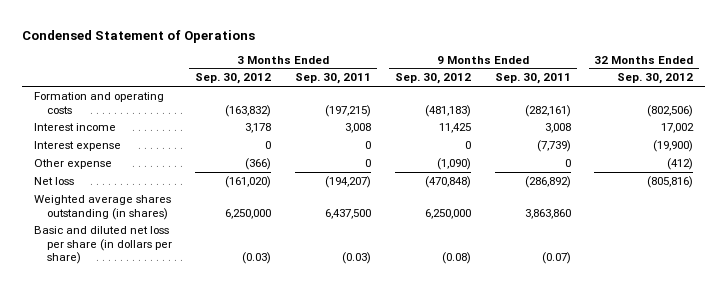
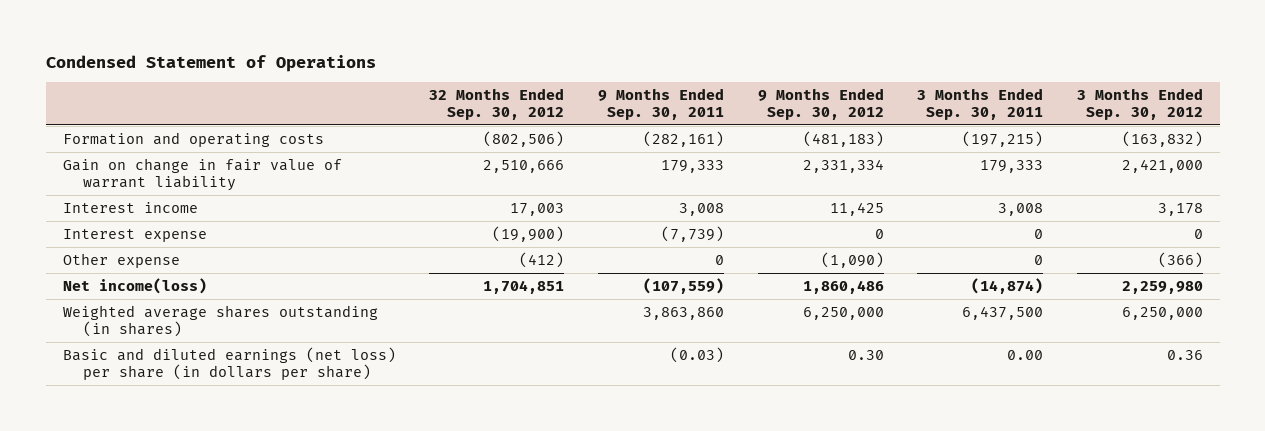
none -> [62,157,342,191] Gain on change in fair value of warrant liability
[661,122,695,133] 17,002 -> [510,202,565,216] 17,003
[33,176,74,185] Net loss -> [62,277,207,294] Net income(loss)
[225,175,272,188] (161,020) -> [1121,280,1203,294] 2,259,980
[325,175,372,188] (194,207) -> [971,277,1044,294] (14,874)
[424,175,471,188] (470,848) -> [802,279,884,294] 1,860,486
[524,175,571,188] (286,892) -> [642,277,724,294] (107,559)
[647,175,694,188] (805,816) -> [483,279,565,294] 1,704,851
[33,225,172,265] Basic and diluted net loss per share (in dollars per share) -> [62,346,396,380] Basic and diluted earnings (net loss) per share (in dollars per share)
[242,252,272,265] (0.03) -> [1166,349,1203,360] 0.36
[342,252,372,265] (0.03) -> [1007,349,1044,360] 0.00
[441,252,471,265] (0.08) -> [847,349,884,360] 0.30
[541,252,571,265] (0.07) -> [669,346,724,363] (0.03)

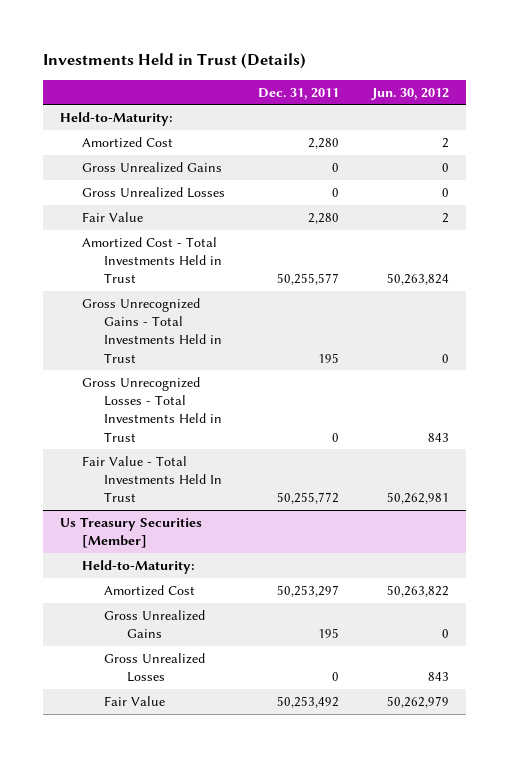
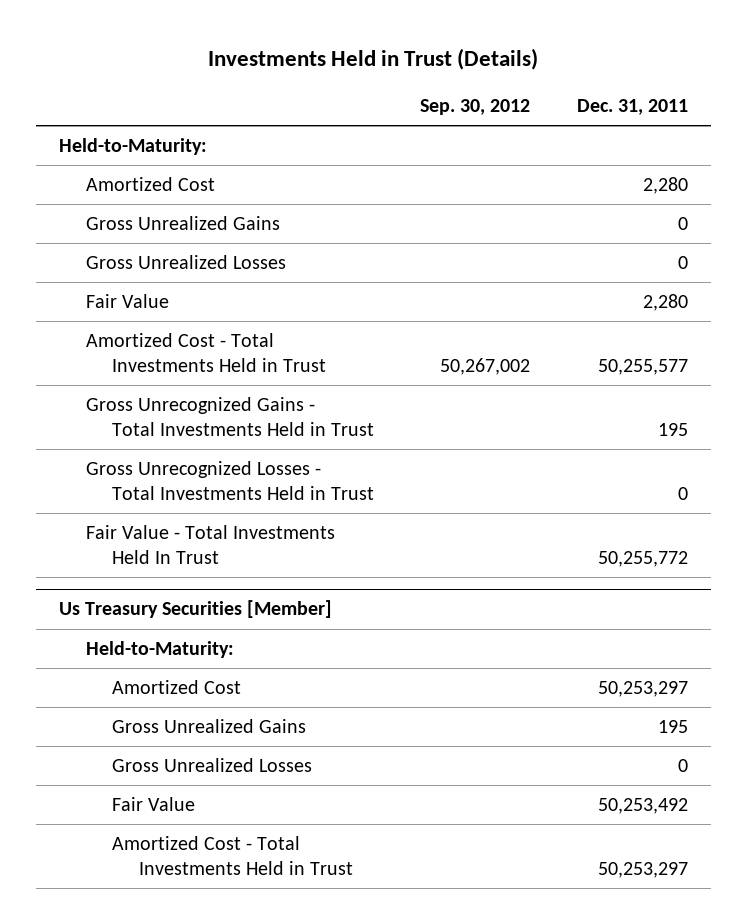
[371,87,450,100] Jun. 30, 2012 -> none
none -> [420,99,531,116] Sep. 30, 2012
none -> [112,836,353,875] Amortized Cost - Total Investments Held in Trust

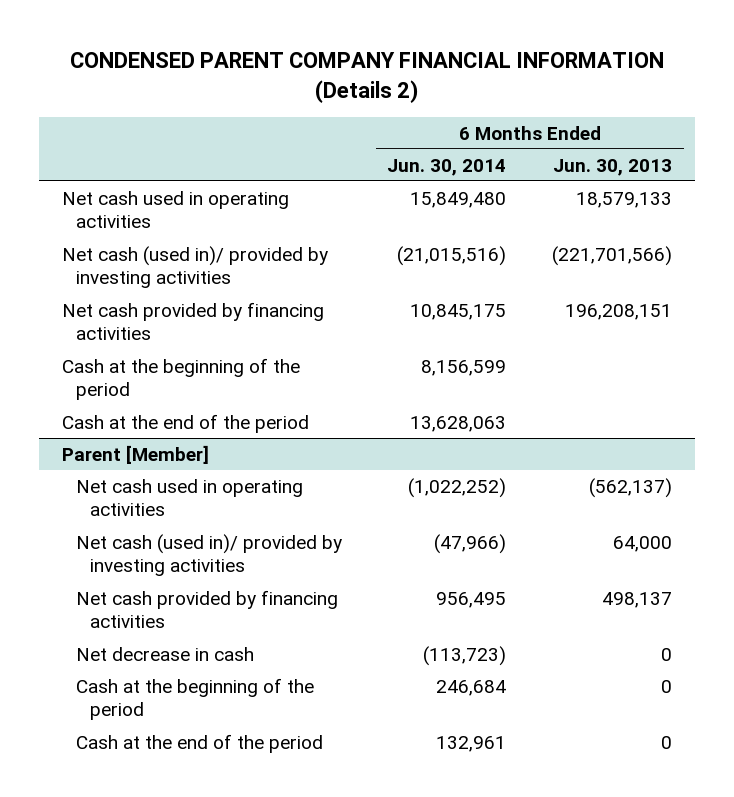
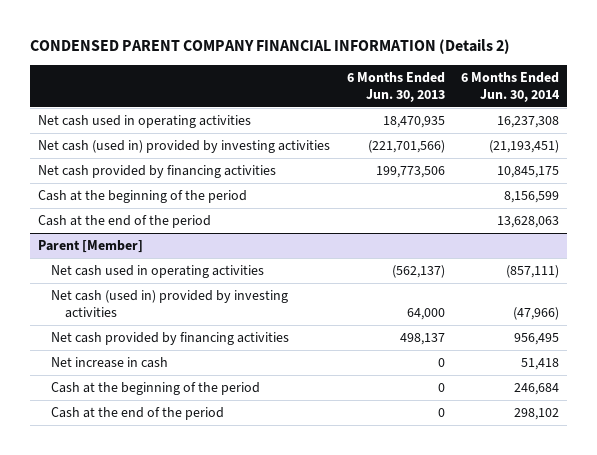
[410,191,507,208] 15,849,480 -> [497,116,560,129] 16,237,308
[576,191,673,208] 18,579,133 -> [382,116,445,129] 18,470,935
[61,245,328,289] Net cash (used in)/ provided by investing activities -> [37,140,330,154] Net cash (used in) provided by investing activities
[397,245,507,266] (21,015,516) -> [489,140,560,154] (21,193,451)
[565,303,673,320] 196,208,151 -> [375,166,445,179] 199,773,506
[408,477,507,498] (1,022,252) -> [506,265,560,279] (857,111)
[75,533,342,577] Net cash (used in)/ provided by investing activities -> [51,290,289,318] Net cash (used in) provided by investing activities
[75,646,254,661] Net decrease in cash -> [51,357,169,369] Net increase in cash
[423,645,507,666] (113,723) -> [521,358,560,371] 51,418
[436,735,507,752] 132,961 -> [514,408,560,421] 298,102

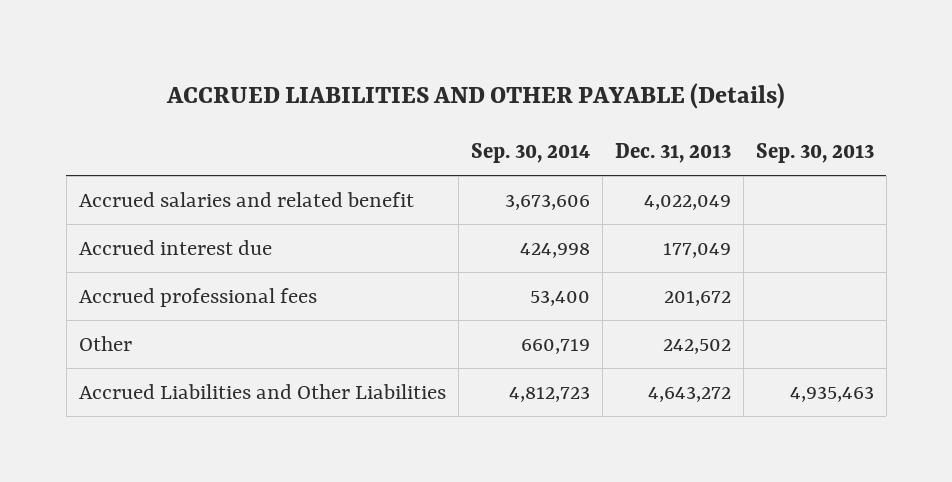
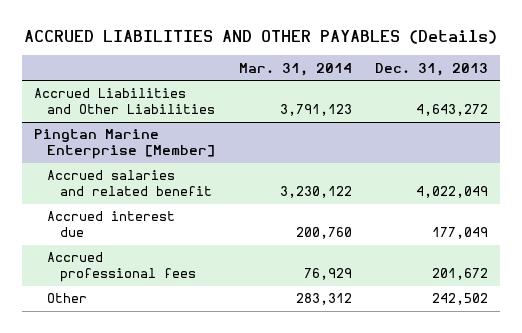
[166,83,786,110] ACCRUED LIABILITIES AND OTHER PAYABLE (Details) -> [24,30,498,45] ACCRUED LIABILITIES AND OTHER PAYABLES (Details)
[470,142,590,163] Sep. 30, 2014 -> none
[755,142,874,163] Sep. 30, 2013 -> none
none -> [238,62,352,76] Mar. 31, 2014
[78,383,446,399] Accrued Liabilities and Other Liabilities -> [33,88,215,115] Accrued Liabilities and Other Liabilities
none -> [33,129,215,160] Pingtan Marine Enterprise [Member]

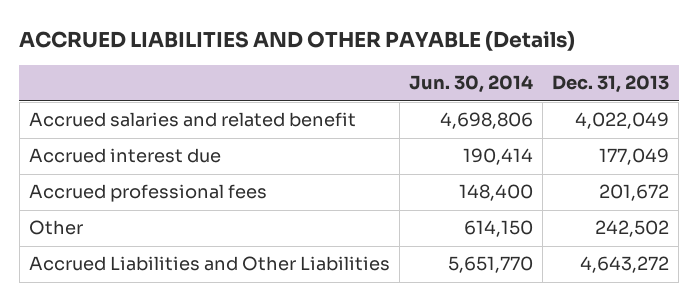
[24,30,498,45] ACCRUED LIABILITIES AND OTHER PAYABLES (Details) -> [19,31,576,52] ACCRUED LIABILITIES AND OTHER PAYABLE (Details)
[238,62,352,76] Mar. 31, 2014 -> none
none -> [408,75,533,94] Jun. 30, 2014
[33,129,215,160] Pingtan Marine Enterprise [Member] -> none
[33,88,215,115] Accrued Liabilities and Other Liabilities -> [28,256,390,272] Accrued Liabilities and Other Liabilities

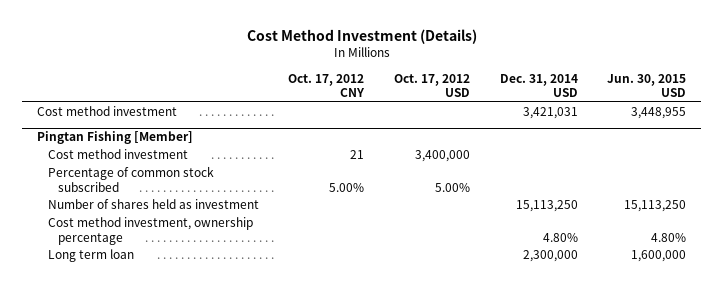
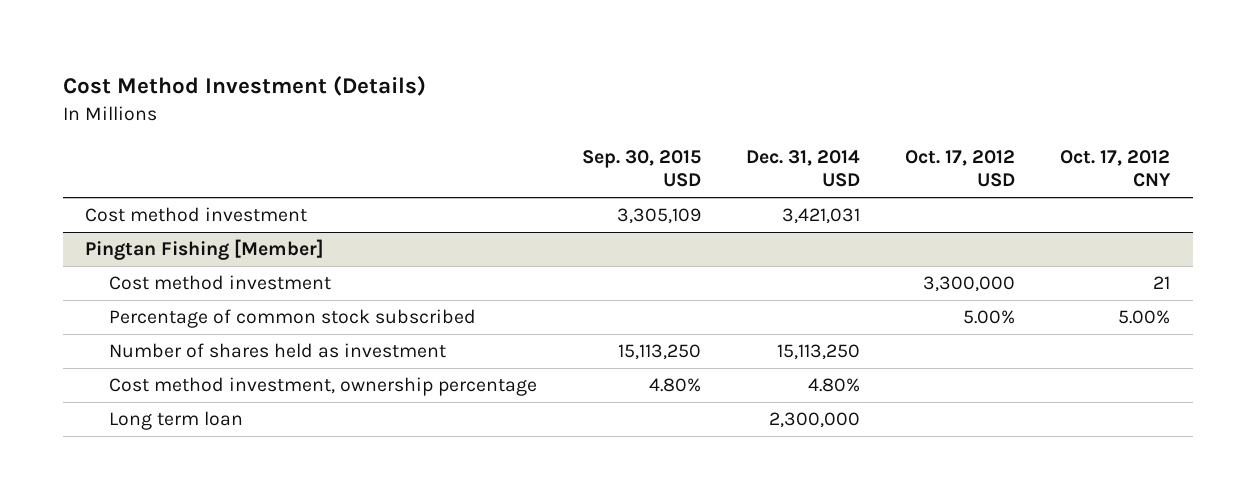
[607,73,687,98] Jun. 30, 2015 USD -> none
none -> [581,149,701,188] Sep. 30, 2015 USD
[415,150,471,163] 3,400,000 -> [922,275,1015,292] 3,300,000

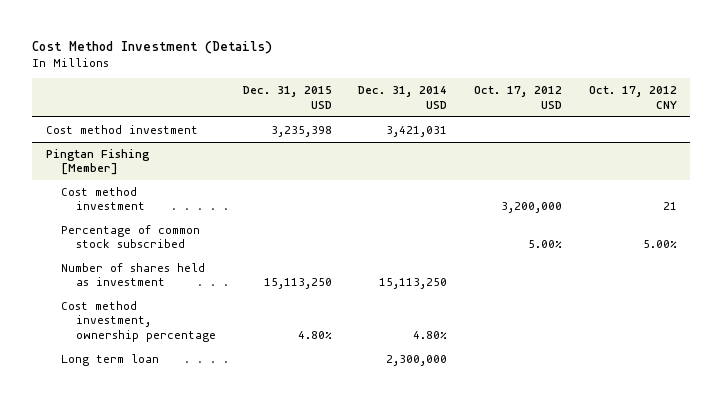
[581,149,701,188] Sep. 30, 2015 USD -> none
none -> [242,86,332,109] Dec. 31, 2015 USD
[922,275,1015,292] 3,300,000 -> [500,202,562,214] 3,200,000

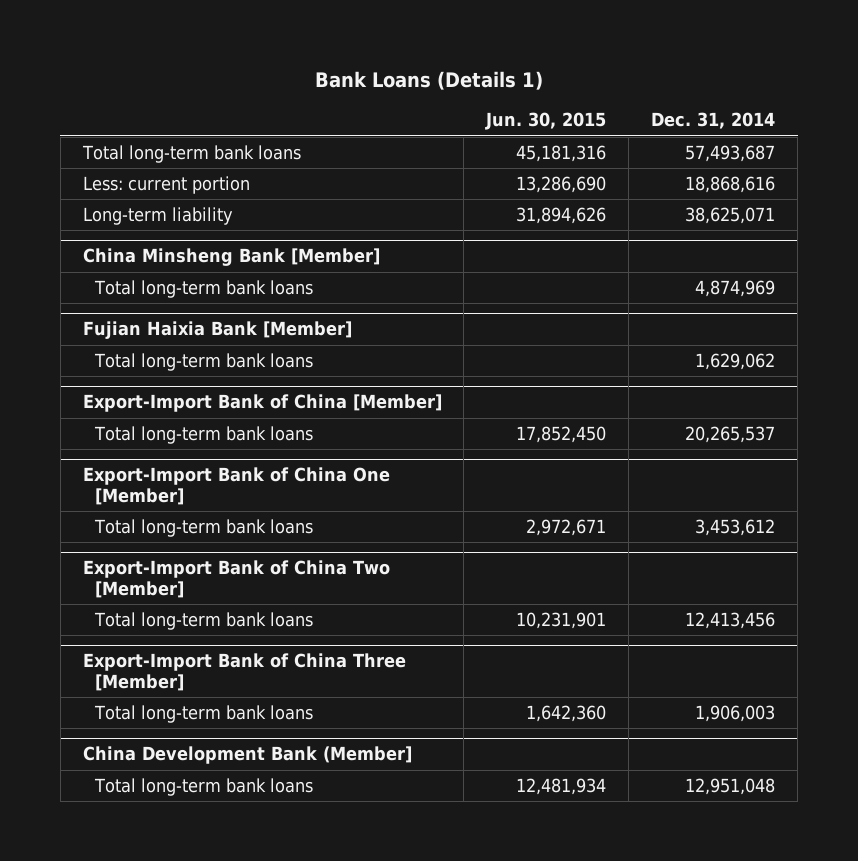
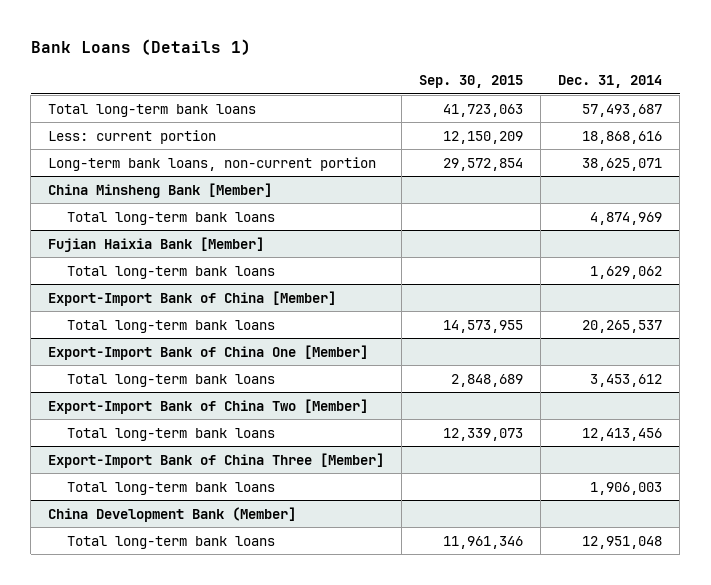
[485,112,607,131] Jun. 30, 2015 -> none
none -> [419,75,524,89] Sep. 30, 2015
[82,207,233,226] Long-term liability -> [48,156,377,171] Long-term bank loans, non-current portion

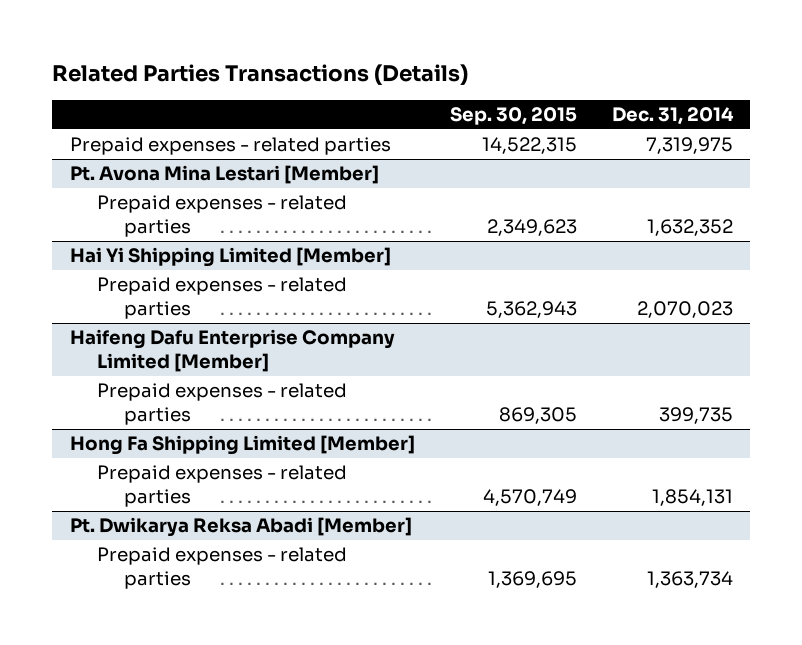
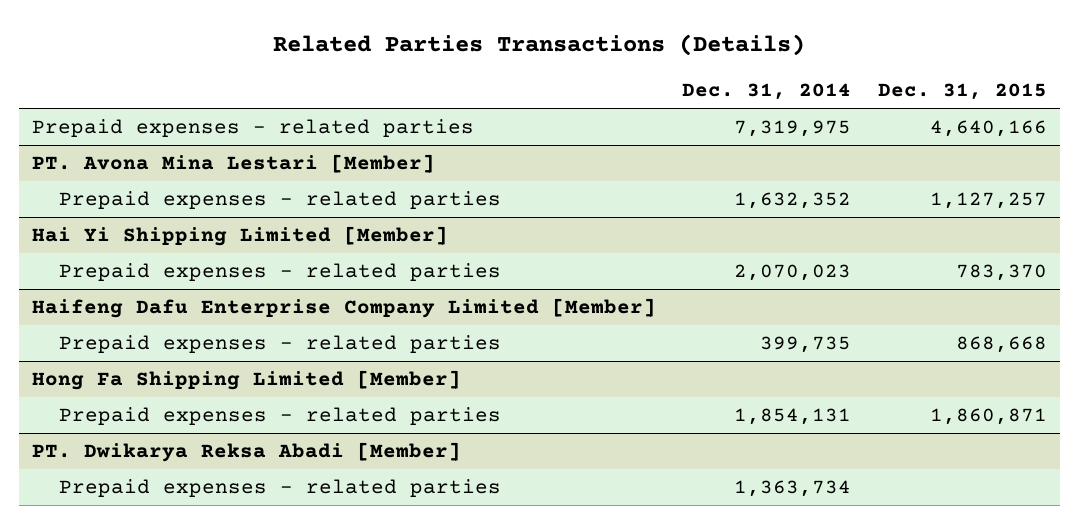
[449,107,577,126] Sep. 30, 2015 -> none
none -> [877,83,1047,101] Dec. 31, 2015
[69,165,379,185] Pt. Avona Mina Lestari [Member] -> [31,154,435,174] PT. Avona Mina Lestari [Member]
[69,517,412,538] Pt. Dwikarya Reksa Abadi [Member] -> [31,442,461,463] PT. Dwikarya Reksa Abadi [Member]

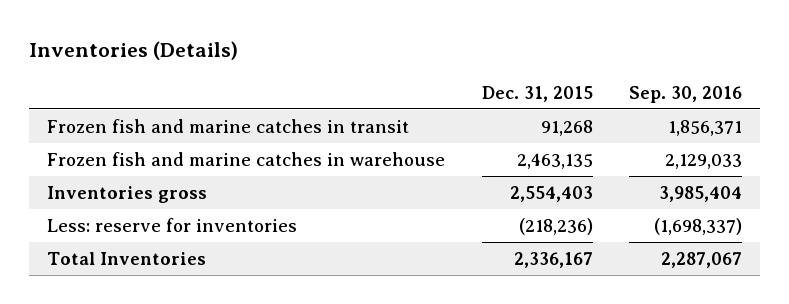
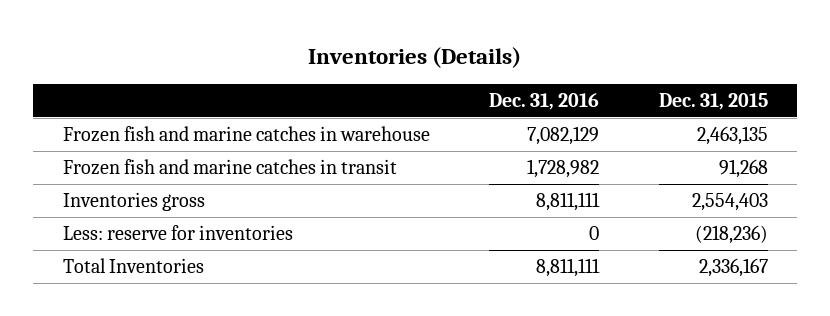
[629,85,743,103] Sep. 30, 2016 -> none
none -> [489,93,600,111] Dec. 31, 2016
[47,118,410,133] Frozen fish and marine catches in transit -> [62,159,397,176] Frozen fish and marine catches in transit

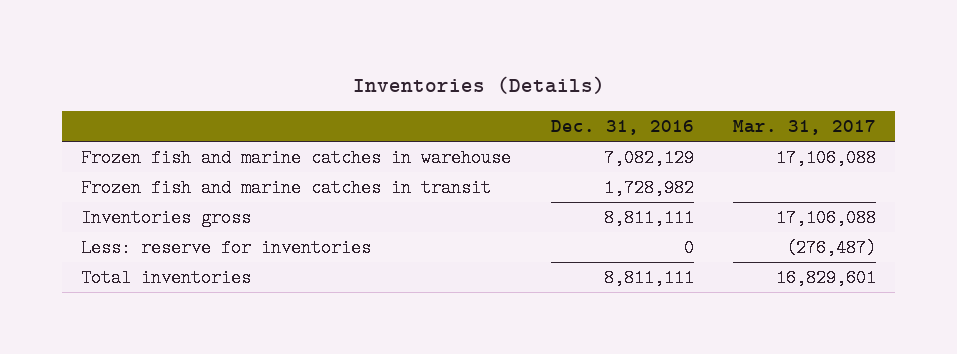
[658,93,768,111] Dec. 31, 2015 -> none
none -> [732,119,876,135] Mar. 31, 2017
[62,258,204,274] Total Inventories -> [81,268,252,287] Total inventories

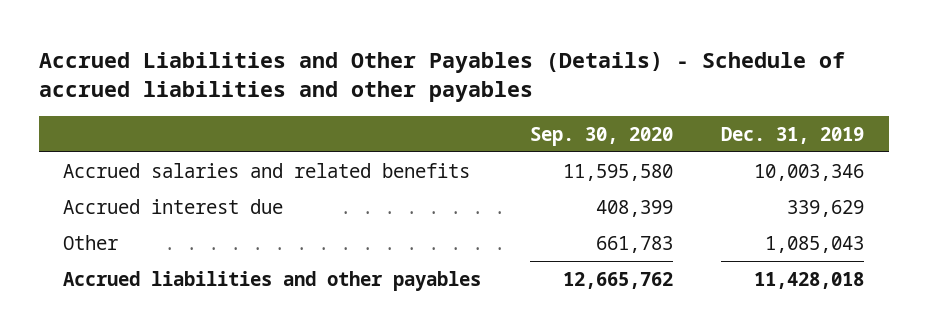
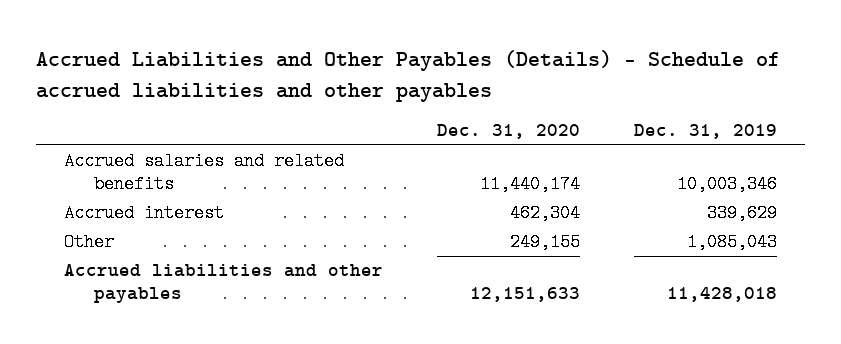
[529,126,673,146] Sep. 30, 2020 -> none
none -> [436,124,580,140] Dec. 31, 2020
[63,198,284,214] Accrued interest due -> [63,204,224,223] Accrued interest

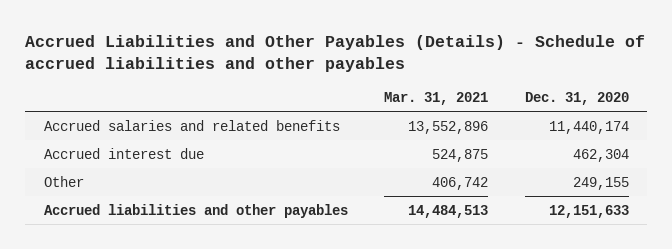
[634,124,778,140] Dec. 31, 2019 -> none
none -> [384,92,489,106] Mar. 31, 2021
[63,204,224,223] Accrued interest -> [43,147,204,159] Accrued interest due

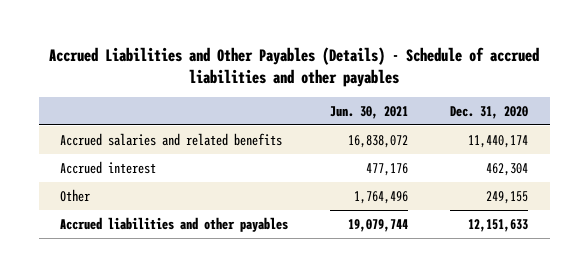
[384,92,489,106] Mar. 31, 2021 -> none
none -> [330,106,409,120] Jun. 30, 2021
[43,147,204,159] Accrued interest due -> [59,160,156,174] Accrued interest

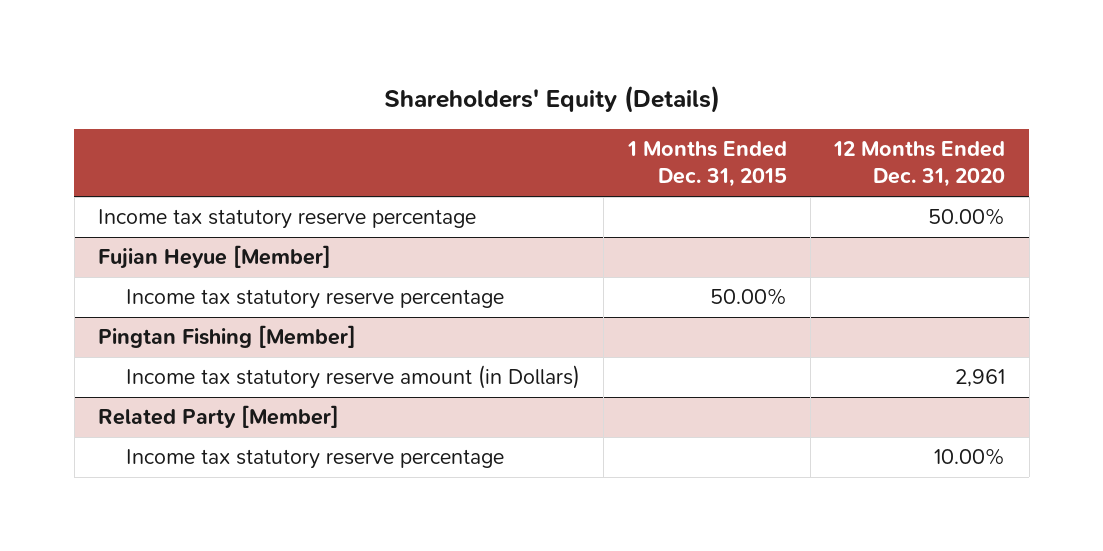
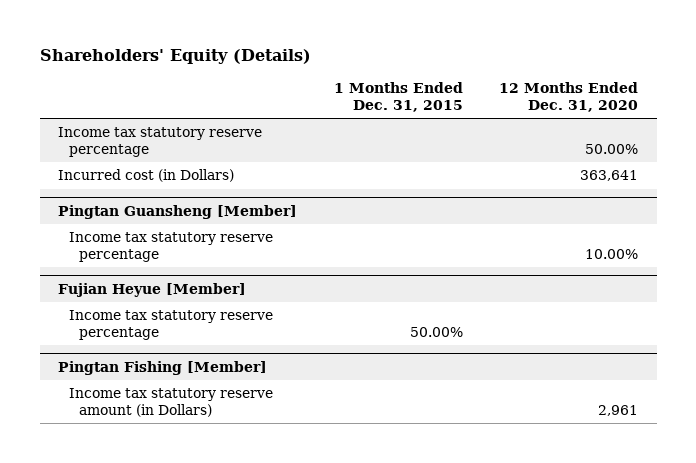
none -> [58,169,235,183] Incurred cost (in Dollars)
none -> [58,204,298,219] Pingtan Guansheng [Member]
none -> [68,232,273,262] Income tax statutory reserve percentage
[98,405,340,429] Related Party [Member] -> none
[126,449,505,470] Income tax statutory reserve percentage -> none

